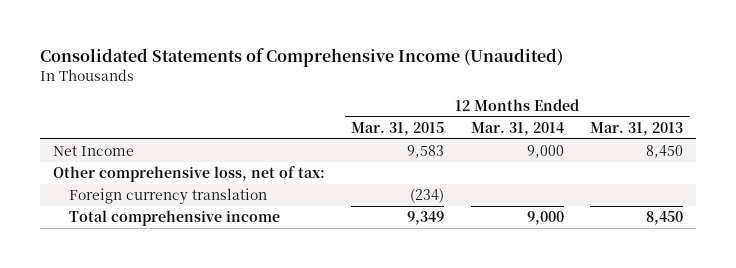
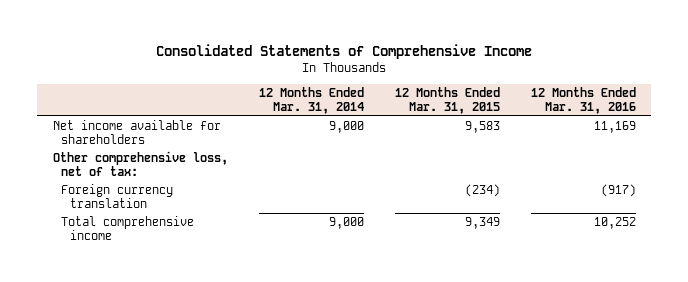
[40,47,564,67] Consolidated Statements of Comprehensive Income (Unaudited) -> [156,43,533,59] Consolidated Statements of Comprehensive Income
[589,121,683,136] Mar. 31, 2013 -> none
none -> [530,86,636,114] 12 Months Ended Mar. 31, 2016
[53,145,135,157] Net Income -> [52,120,221,145] Net income available for shareholders

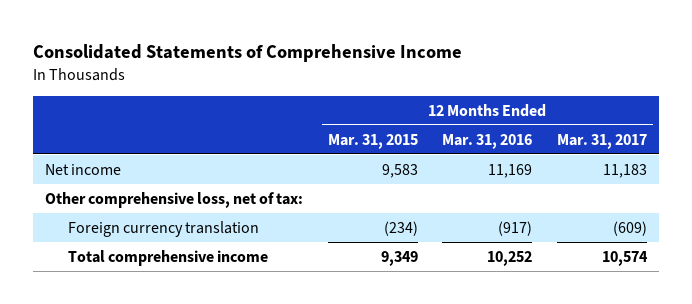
[258,86,364,114] 12 Months Ended Mar. 31, 2014 -> none
none -> [557,133,648,149] Mar. 31, 2017
[52,120,221,145] Net income available for shareholders -> [45,163,122,175] Net income

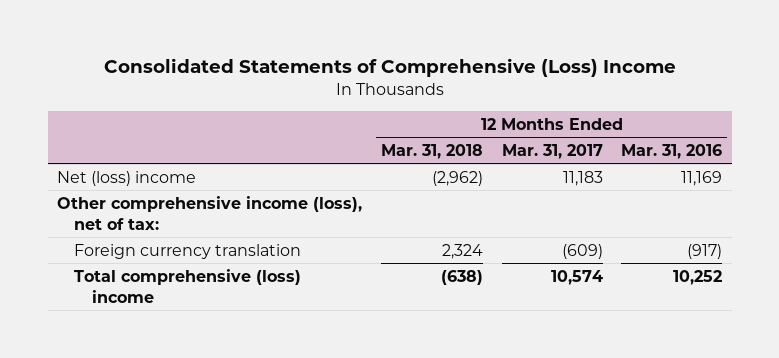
[32,43,462,62] Consolidated Statements of Comprehensive Income -> [103,57,676,77] Consolidated Statements of Comprehensive (Loss) Income
[327,133,418,149] Mar. 31, 2015 -> none
none -> [380,144,483,160] Mar. 31, 2018
[45,163,122,175] Net income -> [57,170,197,186] Net (loss) income
[45,191,304,208] Other comprehensive loss, net of tax: -> [57,195,363,230] Other comprehensive income (loss), net of tax:
[68,249,269,266] Total comprehensive income -> [74,268,302,303] Total comprehensive (loss) income

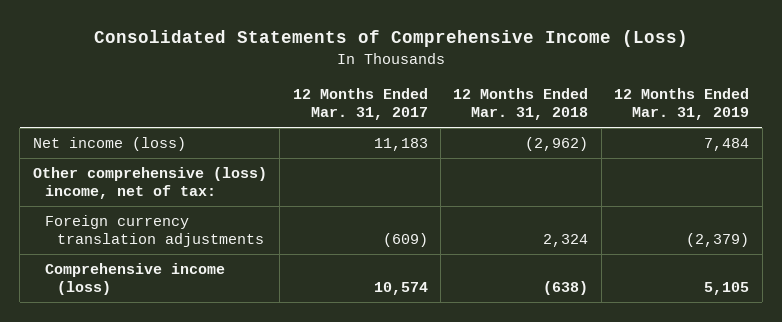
[103,57,676,77] Consolidated Statements of Comprehensive (Loss) Income -> [94,30,689,48] Consolidated Statements of Comprehensive Income (Loss)
[621,144,723,160] Mar. 31, 2016 -> none
none -> [614,88,750,121] 12 Months Ended Mar. 31, 2019
[57,170,197,186] Net (loss) income -> [32,136,186,151] Net income (loss)
[57,195,363,230] Other comprehensive income (loss), net of tax: -> [32,166,267,200] Other comprehensive (loss) income, net of tax:
[74,243,302,259] Foreign currency translation -> [44,214,264,248] Foreign currency translation adjustments
[74,268,302,303] Total comprehensive (loss) income -> [44,262,225,296] Comprehensive income (loss)

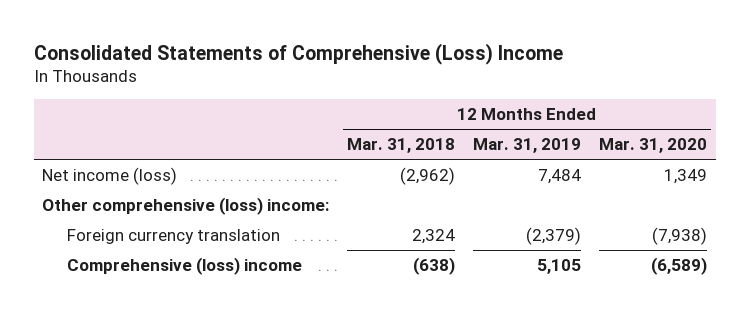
[94,30,689,48] Consolidated Statements of Comprehensive Income (Loss) -> [33,42,563,65] Consolidated Statements of Comprehensive (Loss) Income
[292,88,428,121] 12 Months Ended Mar. 31, 2017 -> none
none -> [598,138,707,154] Mar. 31, 2020
[32,166,267,200] Other comprehensive (loss) income, net of tax: -> [42,196,330,215] Other comprehensive (loss) income:
[44,214,264,248] Foreign currency translation adjustments -> [67,228,281,244] Foreign currency translation
[44,262,225,296] Comprehensive income (loss) -> [67,256,303,275] Comprehensive (loss) income

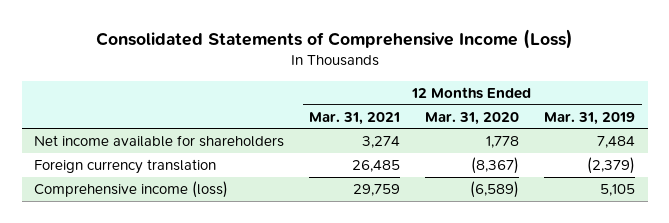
[33,42,563,65] Consolidated Statements of Comprehensive (Loss) Income -> [95,29,573,50] Consolidated Statements of Comprehensive Income (Loss)
[347,138,456,154] Mar. 31, 2018 -> none
none -> [309,111,401,125] Mar. 31, 2021
[42,196,330,215] Other comprehensive (loss) income: -> none
[42,166,178,185] Net income (loss) -> [34,135,285,148] Net income available for shareholders
[663,168,707,184] 1,349 -> [486,136,520,149] 1,778
[651,226,707,245] (7,938) -> [471,157,520,175] (8,367)
[67,256,303,275] Comprehensive (loss) income -> [34,181,229,199] Comprehensive income (loss)

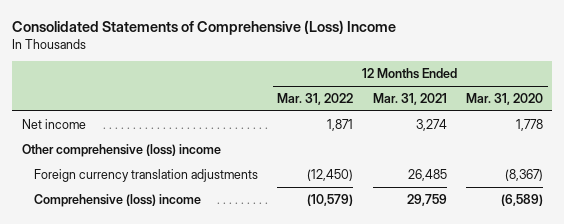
[95,29,573,50] Consolidated Statements of Comprehensive Income (Loss) -> [12,19,397,35] Consolidated Statements of Comprehensive (Loss) Income
[544,111,636,125] Mar. 31, 2019 -> none
none -> [277,93,354,106] Mar. 31, 2022
[34,135,285,148] Net income available for shareholders -> [21,118,86,129] Net income
none -> [21,143,221,157] Other comprehensive (loss) income
[34,159,217,175] Foreign currency translation -> [34,168,259,182] Foreign currency translation adjustments
[34,181,229,199] Comprehensive income (loss) -> [34,193,202,207] Comprehensive (loss) income

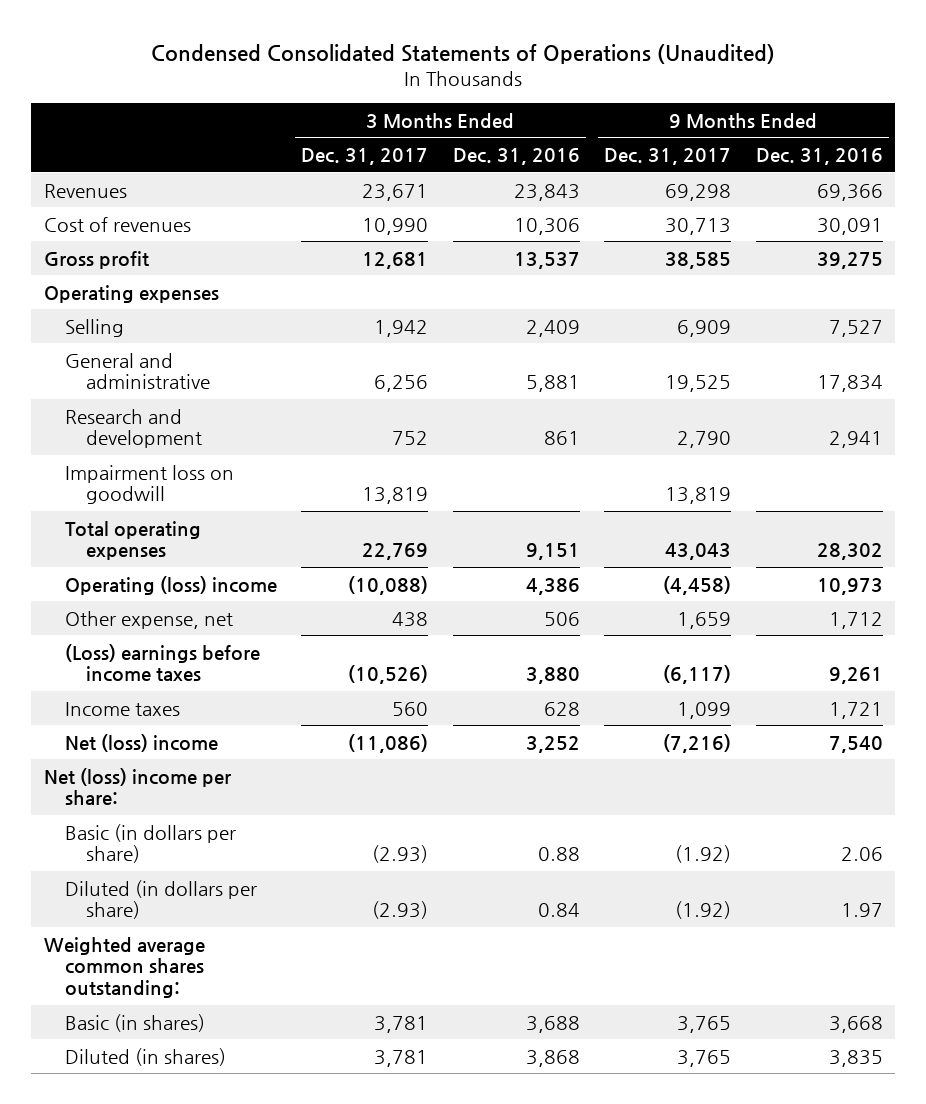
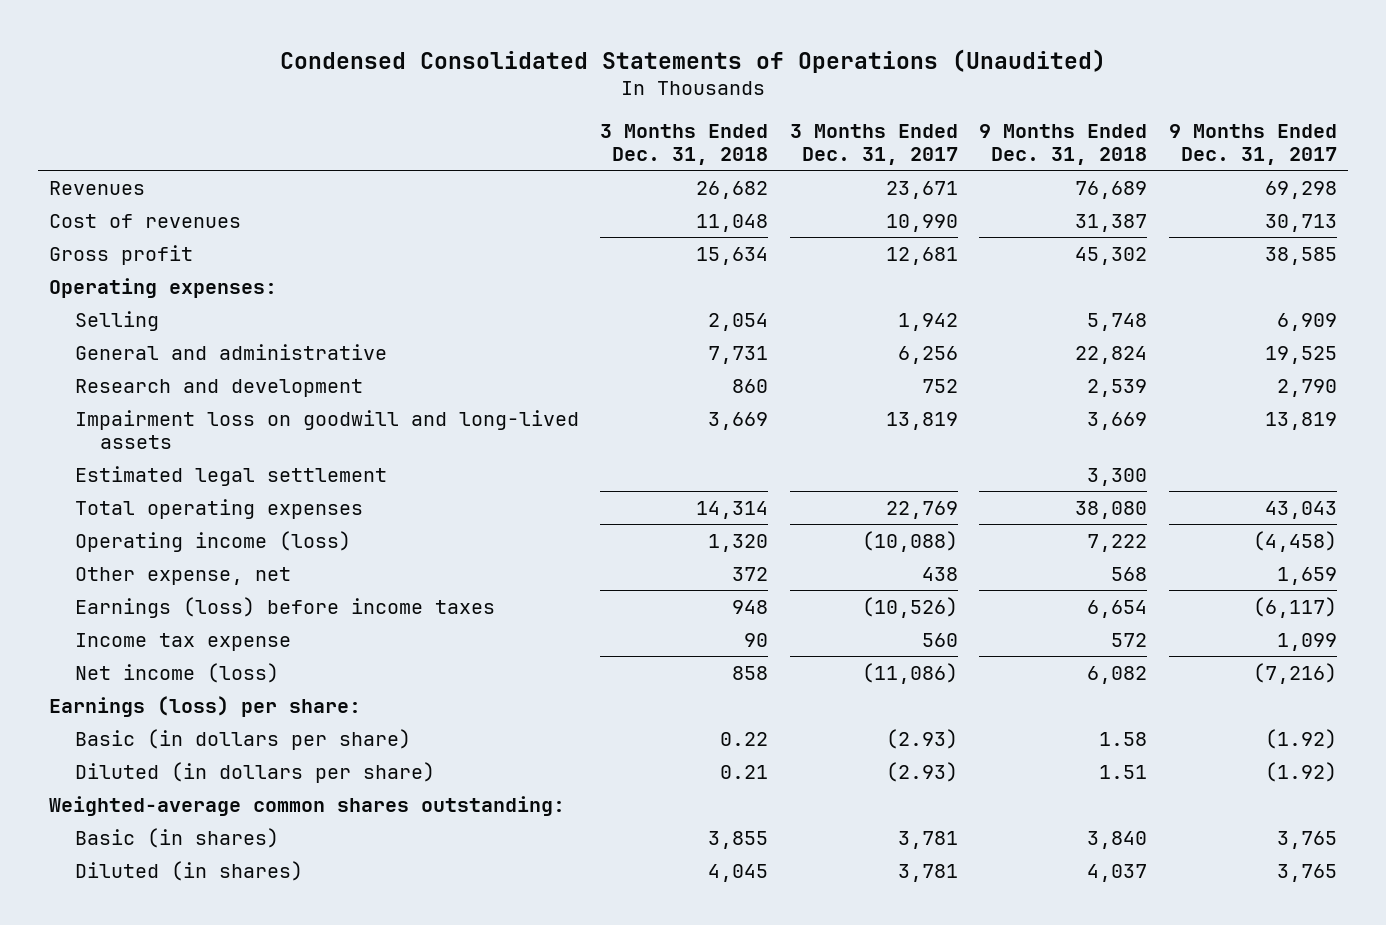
[452,147,580,165] Dec. 31, 2016 -> none
[755,147,883,165] Dec. 31, 2016 -> none
none -> [600,123,769,166] 3 Months Ended Dec. 31, 2018
none -> [979,123,1148,166] 9 Months Ended Dec. 31, 2018
[43,284,219,303] Operating expenses -> [49,277,278,298] Operating expenses:
[64,464,234,505] Impairment loss on goodwill -> [74,409,579,449] Impairment loss on goodwill and long-lived assets
none -> [74,465,387,486] Estimated legal settlement
[64,575,277,595] Operating (loss) income -> [74,530,351,552] Operating income (loss)
[64,643,260,683] (Loss) earnings before income taxes -> [74,596,495,618] Earnings (loss) before income taxes
[64,701,180,716] Income taxes -> [74,632,291,651] Income tax expense
[64,733,218,752] Net (loss) income -> [74,662,279,683] Net income (loss)
[43,767,231,806] Net (loss) income per share: -> [49,695,362,717] Earnings (loss) per share:
[43,936,205,999] Weighted average common shares outstanding: -> [49,795,566,816] Weighted-average common shares outstanding:

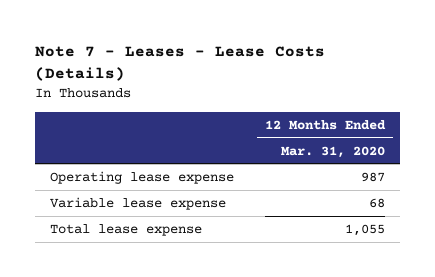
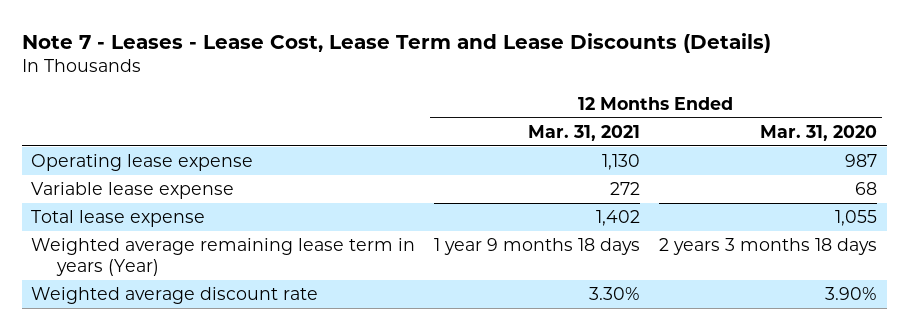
[34,46,325,82] Note 7 - Leases - Lease Costs (Details) -> [21,32,771,53] Note 7 - Leases - Lease Cost, Lease Term and Lease Discounts (Details)
none -> [528,124,641,141] Mar. 31, 2021
none -> [31,238,416,276] Weighted average remaining lease term in years (Year)
none -> [31,287,319,305] Weighted average discount rate

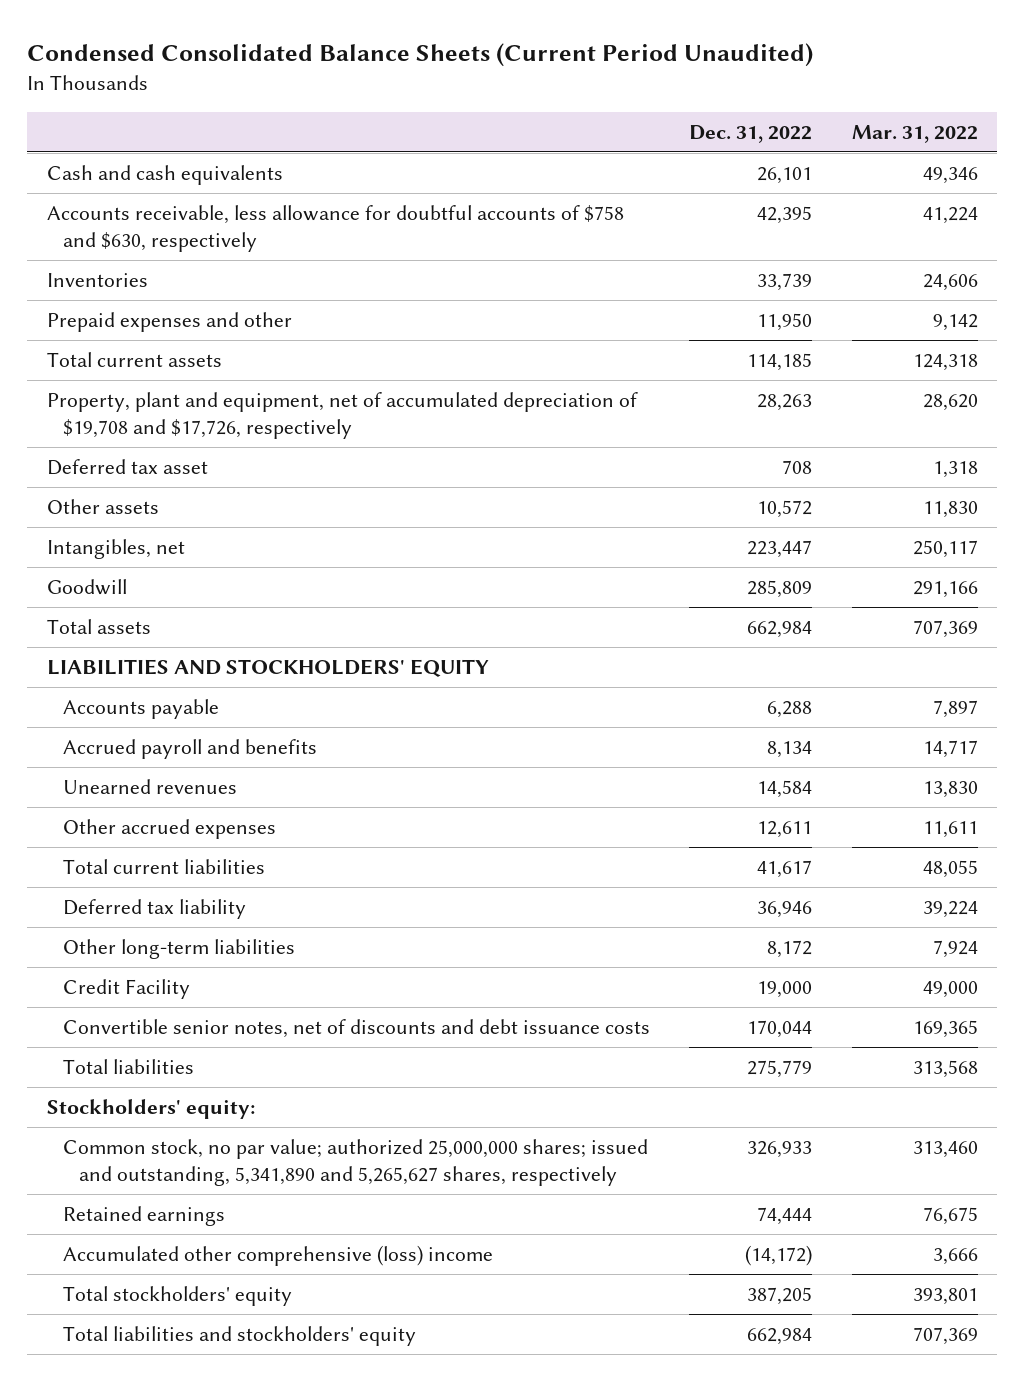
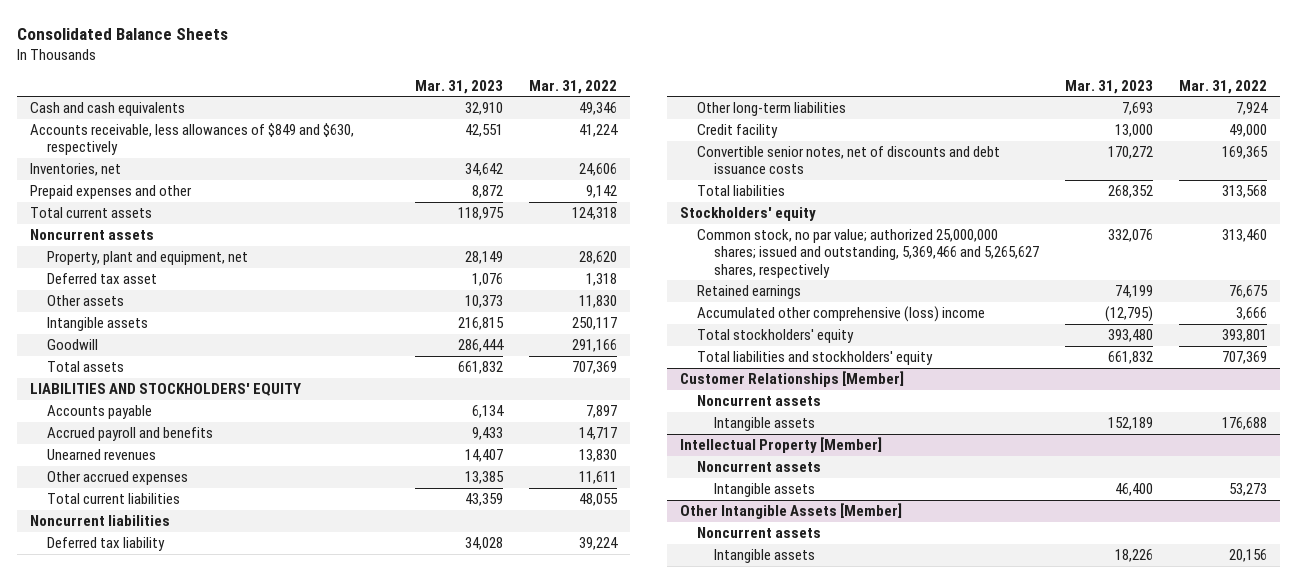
[27,42,814,67] Condensed Consolidated Balance Sheets (Current Period Unaudited) -> [16,27,228,40] Consolidated Balance Sheets
[689,124,813,143] Dec. 31, 2022 -> none
none -> [414,79,503,94] Mar. 31, 2023
[47,205,625,253] Accounts receivable, less allowance for doubtful accounts of $758 and $630, respectively -> [29,123,354,156] Accounts receivable, less allowances of $849 and $630, respectively
[47,273,149,288] Inventories -> [29,163,121,177] Inventories, net
none -> [29,229,154,241] Noncurrent assets
[47,392,639,440] Property, plant and equipment, net of accumulated depreciation of $19,708 and $17,726, respectively -> [46,251,248,266] Property, plant and equipment, net
[47,539,186,560] Intangibles, net -> [46,317,148,332] Intangible assets
none -> [29,515,170,527] Noncurrent liabilities
[62,979,190,1000] Credit Facility -> [696,124,778,139] Credit facility
[47,1099,256,1120] Stockholders' equity: -> [679,207,816,222] Stockholders' equity
[62,1139,648,1187] Common stock, no par value; authorized 25,000,000 shares; issued and outstanding, 5,341,890 and 5,265,627 shares, respectively -> [696,229,1039,278] Common stock, no par value; authorized 25,000,000 shares; issued and outstanding, 5,369,466 and 5,265,627 shares, respectively
none -> [679,371,904,388] Customer Relationships [Member]
none -> [696,395,821,407] Noncurrent assets
none -> [713,417,815,432] Intangible assets
none -> [679,437,882,454] Intellectual Property [Member]
none -> [696,461,821,473] Noncurrent assets
none -> [713,483,815,498] Intangible assets
none -> [679,503,902,520] Other Intangible Assets [Member]
none -> [696,527,821,539] Noncurrent assets
none -> [713,549,815,564] Intangible assets

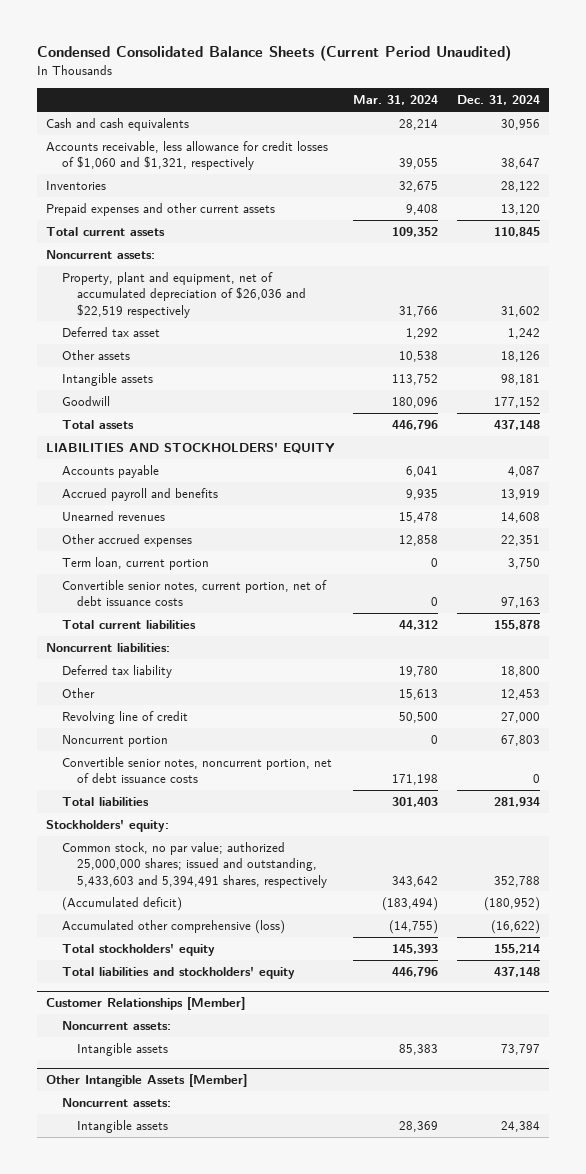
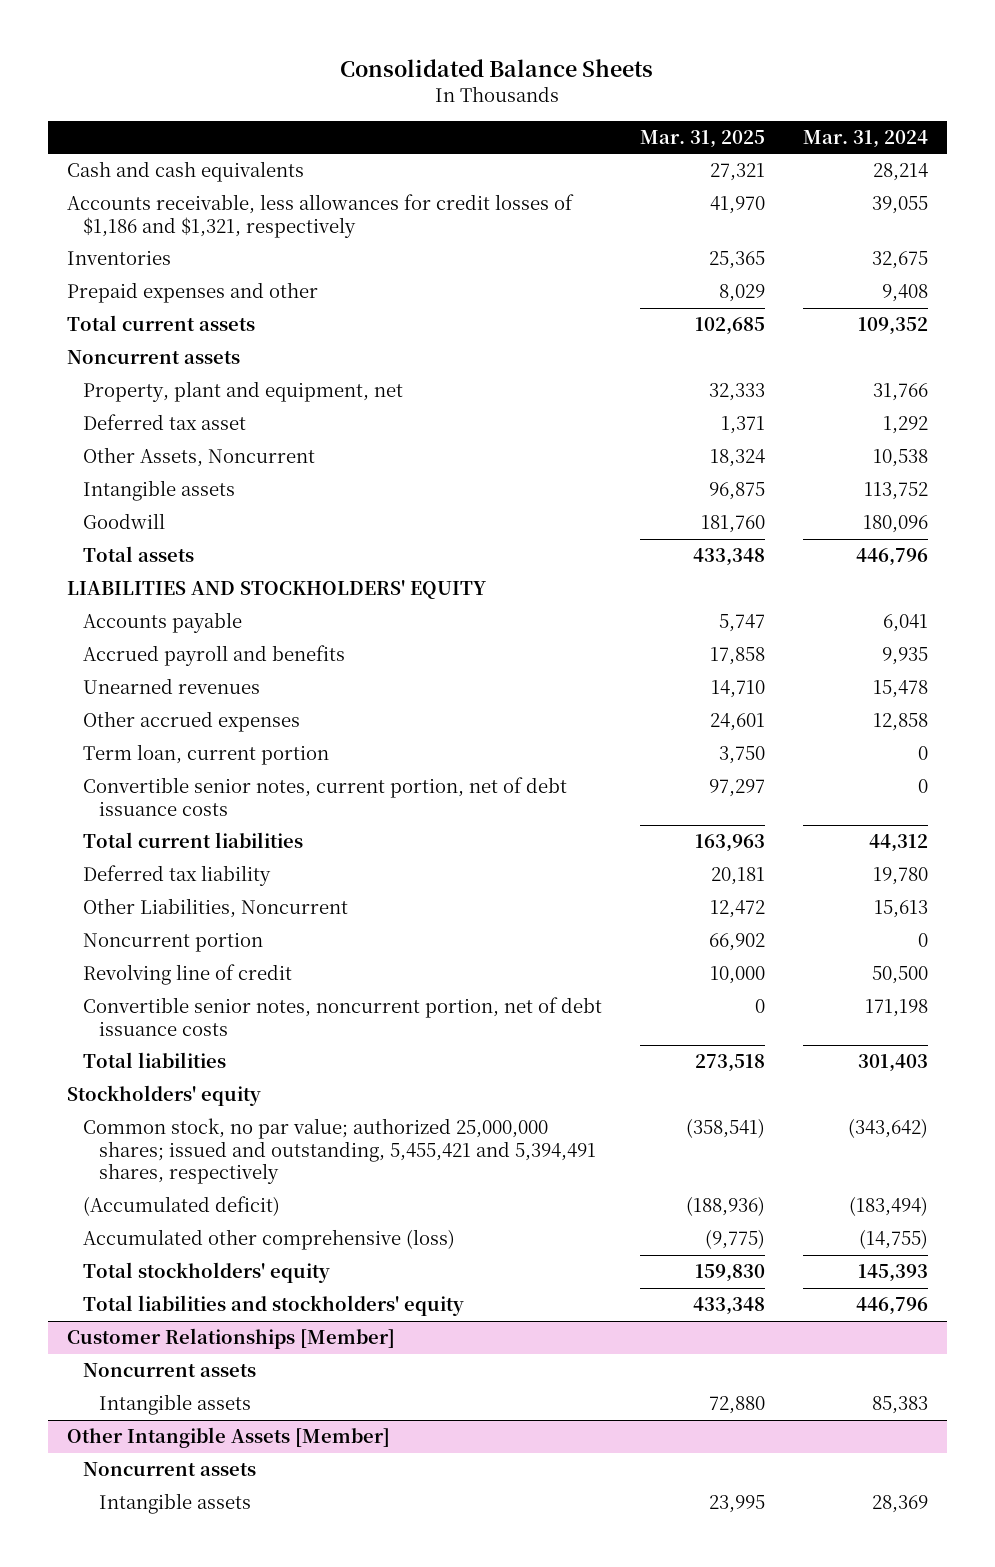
[36,45,511,62] Condensed Consolidated Balance Sheets (Current Period Unaudited) -> [340,58,654,77] Consolidated Balance Sheets
[456,95,540,106] Dec. 31, 2024 -> none
none -> [639,129,765,148] Mar. 31, 2025
[46,141,329,171] Accounts receivable, less allowance for credit losses of $1,060 and $1,321, respectively -> [66,194,574,238] Accounts receivable, less allowances for credit losses of $1,186 and $1,321, respectively
[46,203,276,217] Prepaid expenses and other current assets -> [66,282,318,304] Prepaid expenses and other
[46,250,156,260] Noncurrent assets: -> [66,350,240,365] Noncurrent assets
[61,272,307,318] Property, plant and equipment, net of accumulated depreciation of $26,036 and $22,519 respectively -> [82,381,403,403] Property, plant and equipment, net
[61,350,130,361] Other assets -> [82,447,315,468] Other Assets, Noncurrent
[46,643,171,653] Noncurrent liabilities: -> none
[61,688,95,699] Other -> [82,898,348,919] Other Liabilities, Noncurrent
[61,711,188,725] Revolving line of credit -> [82,964,292,986] Revolving line of credit
[46,820,170,833] Stockholders' equity: -> [66,1085,261,1107] Stockholders' equity
[61,842,328,888] Common stock, no par value; authorized 25,000,000 shares; issued and outstanding, 5,433,603 and 5,394,491 shares, respectively -> [82,1118,596,1185] Common stock, no par value; authorized 25,000,000 shares; issued and outstanding, 5,455,421 and 5,394,491 shares, respectively
[392,875,439,887] 343,642 -> [847,1118,928,1139] (343,642)
[61,1021,171,1031] Noncurrent assets: -> [82,1363,256,1378] Noncurrent assets
[61,1098,171,1108] Noncurrent assets: -> [82,1462,256,1477] Noncurrent assets

